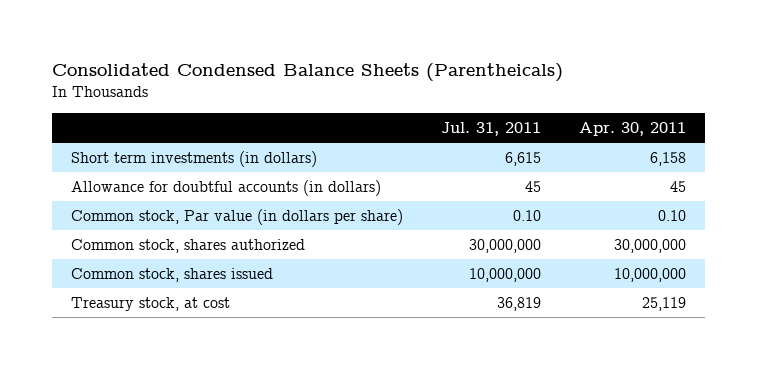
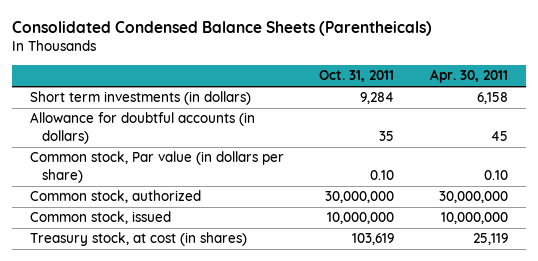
[440,121,541,136] Jul. 31, 2011 -> none
none -> [319,70,395,83] Oct. 31, 2011
[70,239,305,254] Common stock, shares authorized -> [29,190,201,204] Common stock, authorized
[70,268,273,283] Common stock, shares issued -> [29,211,171,225] Common stock, issued
[70,297,230,312] Treasury stock, at cost -> [29,232,247,247] Treasury stock, at cost (in shares)

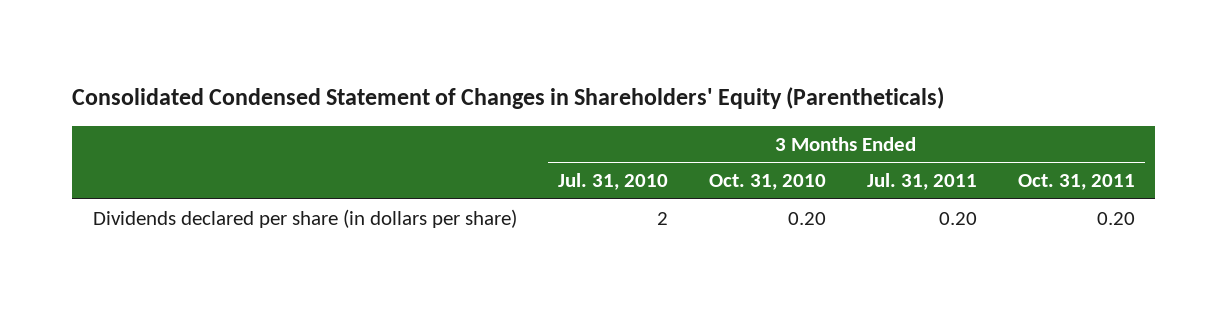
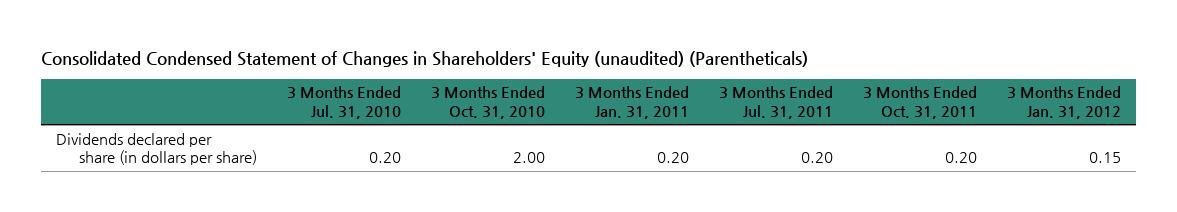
[72,86,945,109] Consolidated Condensed Statement of Changes in Shareholders' Equity (Parentheticals) -> [41,51,809,68] Consolidated Condensed Statement of Changes in Shareholders' Equity (unaudited) (Parentheticals)
none -> [575,86,690,120] 3 Months Ended Jan. 31, 2011
none -> [1006,86,1121,120] 3 Months Ended Jan. 31, 2012
[656,212,668,226] 2 -> [369,152,402,164] 0.20
[787,212,826,226] 0.20 -> [513,152,546,164] 2.00

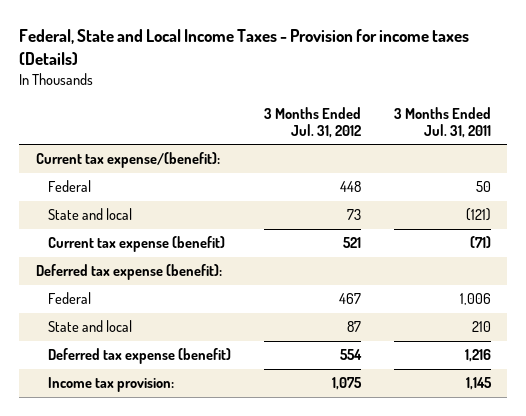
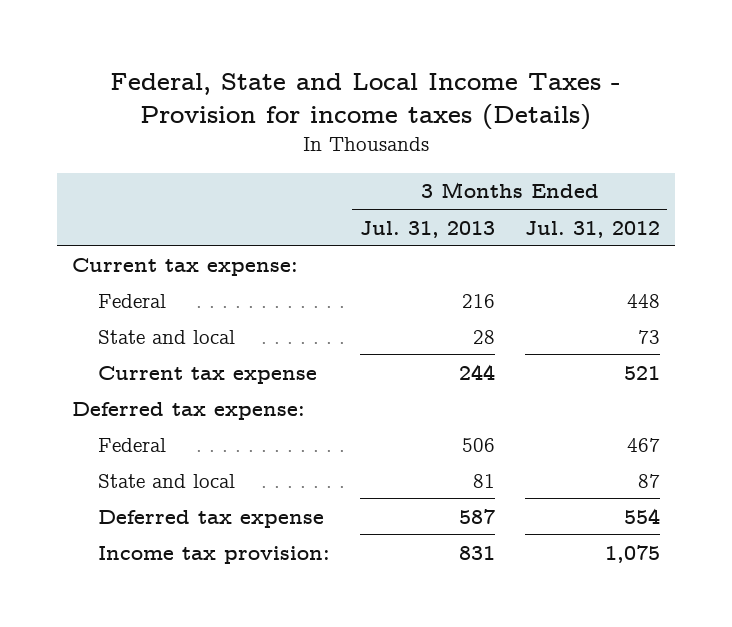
[393,106,491,138] 3 Months Ended Jul. 31, 2011 -> none
none -> [359,220,495,238] Jul. 31, 2013
[35,152,220,169] Current tax expense/(benefit): -> [72,257,299,276] Current tax expense:
[47,236,225,253] Current tax expense (benefit) -> [97,365,317,384] Current tax expense
[35,264,222,281] Deferred tax expense (benefit): -> [72,401,306,420] Deferred tax expense:
[47,348,231,365] Deferred tax expense (benefit) -> [97,509,324,528] Deferred tax expense

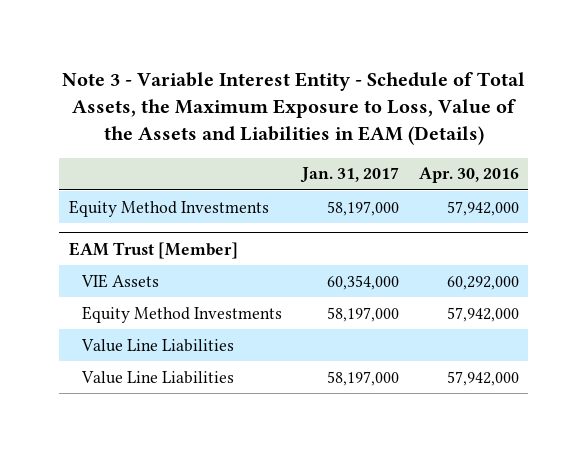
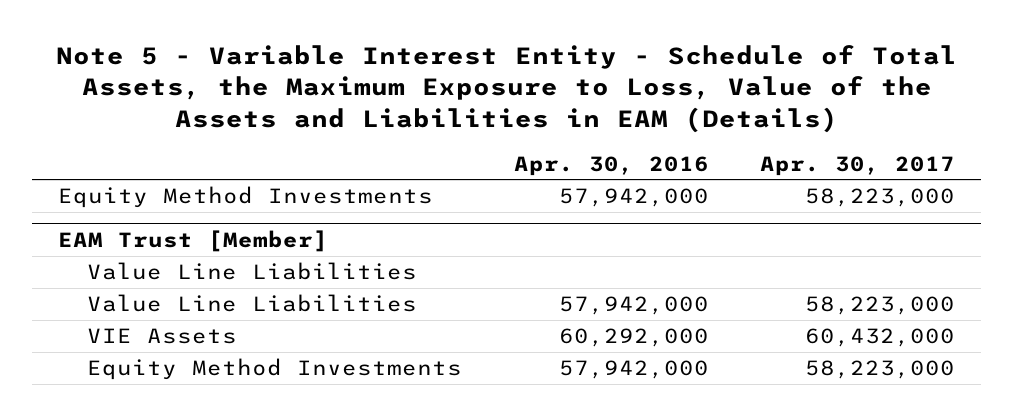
[61,72,525,146] Note 3 - Variable Interest Entity - Schedule of Total Assets, the Maximum Exposure to Loss, Value of the Assets and Liabilities in EAM (Details) -> [55,44,957,134] Note 5 - Variable Interest Entity - Schedule of Total Assets, the Maximum Exposure to Loss, Value of the Assets and Liabilities in EAM (Details)
[299,167,399,184] Jan. 31, 2017 -> none
none -> [760,155,956,176] Apr. 30, 2017
[81,273,160,288] VIE Assets -> [86,328,237,345] VIE Assets
[82,305,283,323] Equity Method Investments -> [86,358,462,381] Equity Method Investments

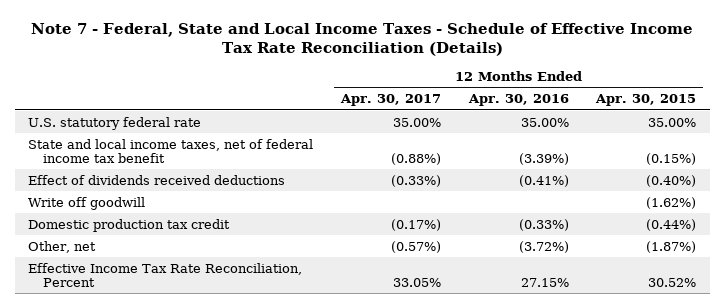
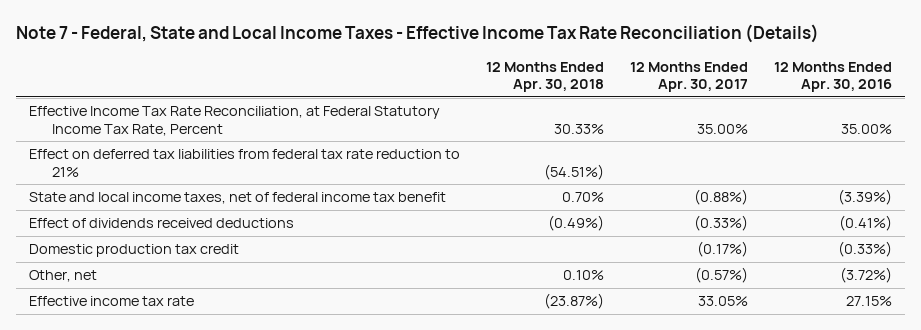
[31,22,694,57] Note 7 - Federal, State and Local Income Taxes - Schedule of Effective Income Tax Rate Reconciliation (Details) -> [15,23,819,43] Note 7 - Federal, State and Local Income Taxes - Effective Income Tax Rate Reconciliation (Details)
[595,94,697,107] Apr. 30, 2015 -> none
none -> [486,61,605,93] 12 Months Ended Apr. 30, 2018
[28,116,202,130] U.S. statutory federal rate -> [29,106,441,136] Effective Income Tax Rate Reconciliation, at Federal Statutory Income Tax Rate, Percent
none -> [29,149,461,177] Effect on deferred tax liabilities from federal tax rate reduction to 21%
[28,196,146,210] Write off goodwill -> none
[28,262,303,287] Effective Income Tax Rate Reconciliation, Percent -> [29,296,195,307] Effective income tax rate

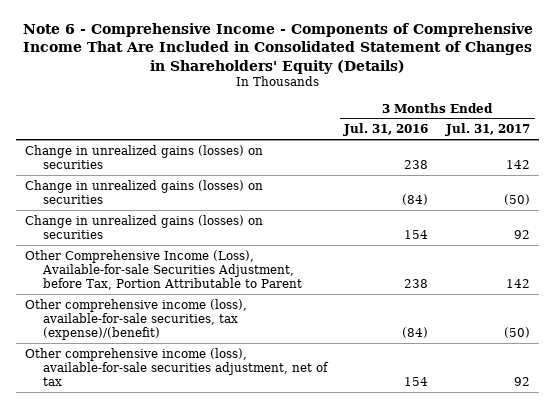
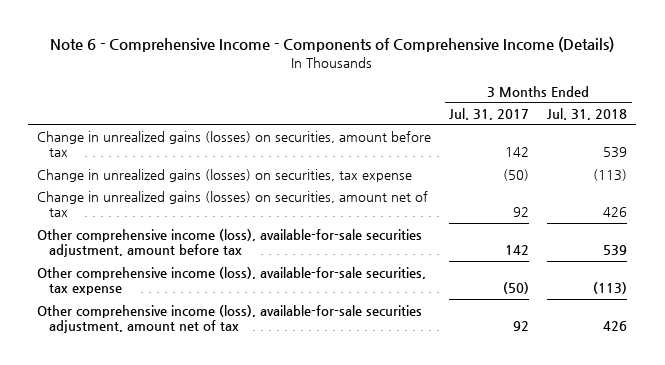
[22,23,533,74] Note 6 - Comprehensive Income - Components of Comprehensive Income That Are Included in Consolidated Statement of Changes in Shareholders' Equity (Details) -> [50,36,615,52] Note 6 - Comprehensive Income - Components of Comprehensive Income (Details)
[343,123,429,137] Jul. 31, 2016 -> none
none -> [547,107,628,120] Jul. 31, 2018
[24,144,263,169] Change in unrealized gains (losses) on securities -> [37,130,432,158] Change in unrealized gains (losses) on securities, amount before tax
[24,179,263,204] Change in unrealized gains (losses) on securities -> [37,168,413,182] Change in unrealized gains (losses) on securities, tax expense
[24,214,263,239] Change in unrealized gains (losses) on securities -> [37,190,429,218] Change in unrealized gains (losses) on securities, amount net of tax
[24,249,302,290] Other Comprehensive Income (Loss), Available-for-sale Securities Adjustment, before Tax, Portion Attributable to Parent -> [37,228,423,258] Other comprehensive income (loss), available-for-sale securities adjustment, amount before tax
[24,298,247,340] Other comprehensive income (loss), available-for-sale securities, tax (expense)/(benefit) -> [37,266,427,296] Other comprehensive income (loss), available-for-sale securities, tax expense
[24,347,329,386] Other comprehensive income (loss), available-for-sale securities adjustment, net of tax -> [37,304,423,334] Other comprehensive income (loss), available-for-sale securities adjustment, amount net of tax

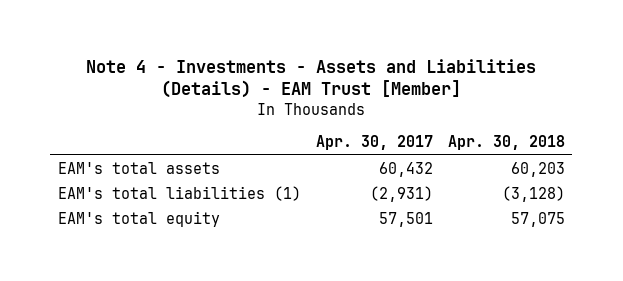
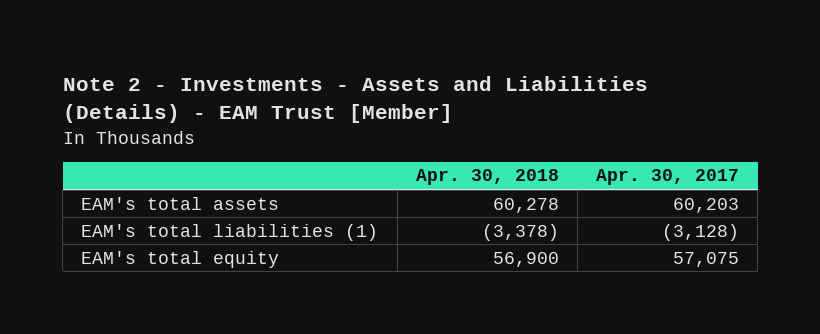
[86,58,537,99] Note 4 - Investments - Assets and Liabilities (Details) - EAM Trust [Member] -> [62,75,648,124] Note 2 - Investments - Assets and Liabilities (Details) - EAM Trust [Member]
[378,161,433,177] 60,432 -> [672,197,739,213] 60,203
[510,161,565,177] 60,203 -> [492,197,559,213] 60,278
[369,185,433,202] (2,931) -> [661,223,739,241] (3,128)
[501,185,565,202] (3,128) -> [481,223,559,241] (3,378)
[378,211,433,227] 57,501 -> [672,251,739,267] 57,075
[510,211,565,227] 57,075 -> [492,251,559,267] 56,900

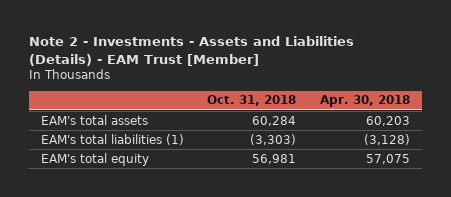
[595,169,739,186] Apr. 30, 2017 -> none
none -> [207,95,297,107] Oct. 31, 2018
[492,197,559,213] 60,278 -> [365,115,410,126] 60,203
[481,223,559,241] (3,378) -> [363,133,410,145] (3,128)
[492,251,559,267] 56,900 -> [365,153,410,164] 57,075

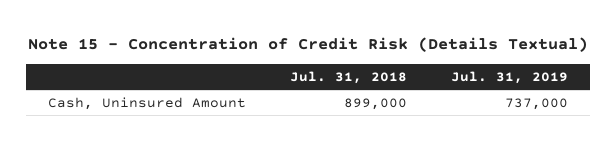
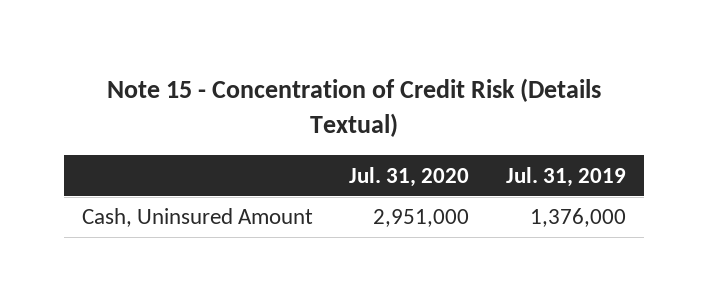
[290,70,408,84] Jul. 31, 2018 -> none
none -> [349,166,470,187] Jul. 31, 2020
[504,98,568,111] 737,000 -> [529,208,626,228] 1,376,000

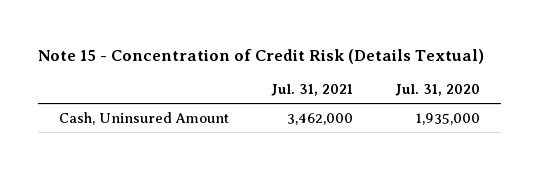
[505,166,626,187] Jul. 31, 2019 -> none
none -> [271,84,354,97] Jul. 31, 2021
[373,209,470,228] 2,951,000 -> [416,113,481,126] 1,935,000

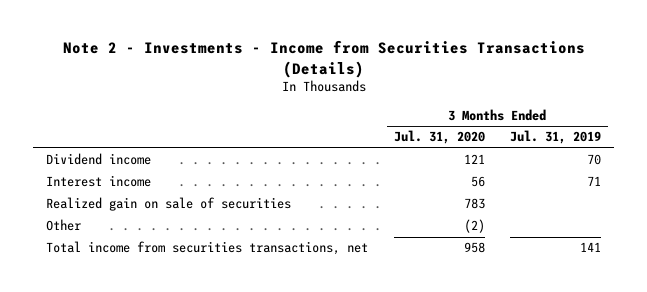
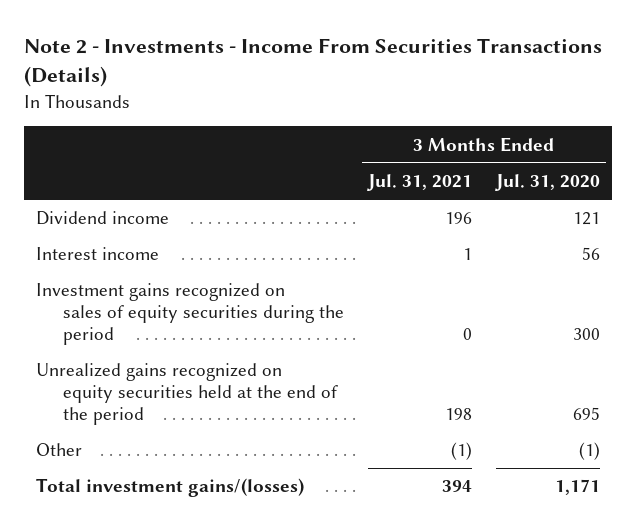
[62,40,585,78] Note 2 - Investments - Income from Securities Transactions (Details) -> [23,38,602,88] Note 2 - Investments - Income From Securities Transactions (Details)
[510,130,602,145] Jul. 31, 2019 -> none
none -> [366,174,472,192] Jul. 31, 2021
[45,197,291,212] Realized gain on sale of securities -> none
[45,241,368,256] Total income from securities transactions, net -> none
none -> [35,283,344,345] Investment gains recognized on sales of equity securities during the period
none -> [35,363,338,425] Unrealized gains recognized on equity securities held at the end of the period
[463,219,485,234] (2) -> [578,442,600,461] (1)
none -> [35,478,304,498] Total investment gains/(losses)

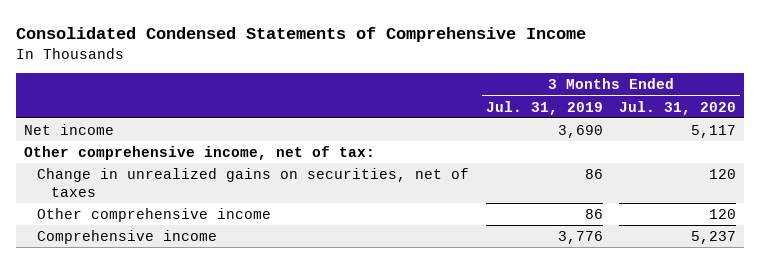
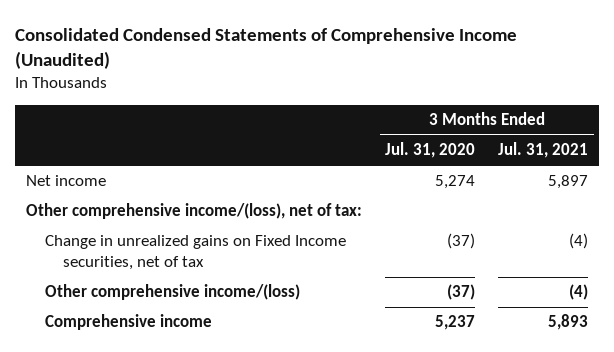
[15,26,586,42] Consolidated Condensed Statements of Comprehensive Income -> [15,27,518,70] Consolidated Condensed Statements of Comprehensive Income (Unaudited)
[485,100,603,115] Jul. 31, 2019 -> none
none -> [498,142,589,159] Jul. 31, 2021
[690,125,736,139] 5,117 -> [435,175,476,190] 5,274
[23,146,375,161] Other comprehensive income, net of tax: -> [26,203,363,220] Other comprehensive income/(loss), net of tax:
[37,168,470,197] Change in unrealized gains on securities, net of taxes -> [44,235,346,270] Change in unrealized gains on Fixed Income securities, net of tax
[708,169,736,180] 120 -> [447,233,476,250] (37)
[37,208,272,223] Other comprehensive income -> [44,284,300,301] Other comprehensive income/(loss)
[708,209,736,220] 120 -> [447,284,476,301] (37)

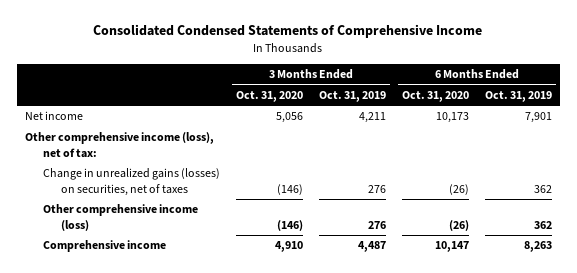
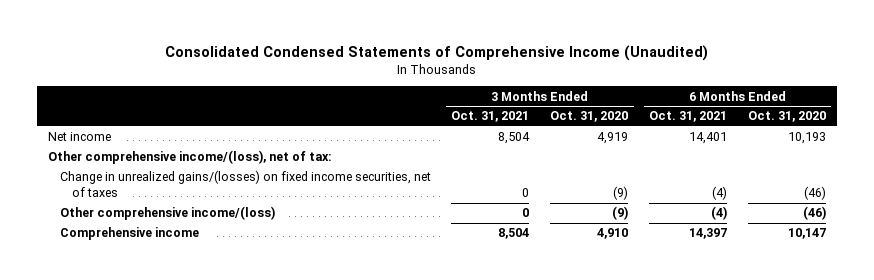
[93,24,483,39] Consolidated Condensed Statements of Comprehensive Income -> [164,44,708,61] Consolidated Condensed Statements of Comprehensive Income (Unaudited)
[319,91,387,103] Oct. 31, 2019 -> none
[485,91,553,103] Oct. 31, 2019 -> none
none -> [451,111,530,123] Oct. 31, 2021
none -> [649,111,728,123] Oct. 31, 2021
[276,112,304,124] 5,056 -> [597,132,629,145] 4,919
[436,112,470,124] 10,173 -> [788,132,827,145] 10,193
[24,132,214,159] Other comprehensive income (loss), net of tax: -> [47,150,332,165] Other comprehensive income/(loss), net of tax:
[43,168,221,197] Change in unrealized gains (losses) on securities, net of taxes -> [59,170,431,198] Change in unrealized gains/(losses) on fixed income securities, net of taxes
[277,184,304,196] (146) -> [613,186,629,201] (9)
[449,184,470,196] (26) -> [804,186,827,201] (46)
[43,204,199,232] Other comprehensive income (loss) -> [59,206,275,221] Other comprehensive income/(loss)
[277,220,304,232] (146) -> [612,206,629,221] (9)
[449,220,470,232] (26) -> [803,206,827,221] (46)

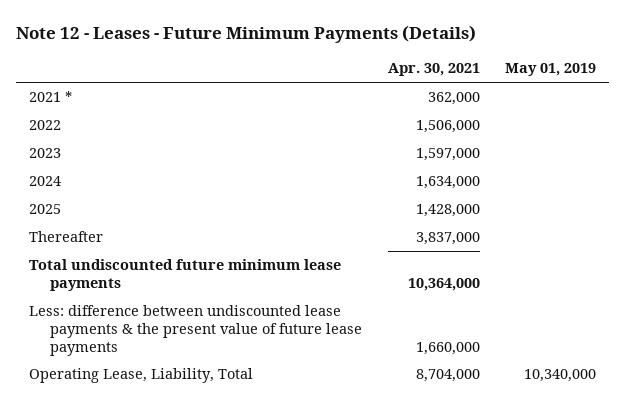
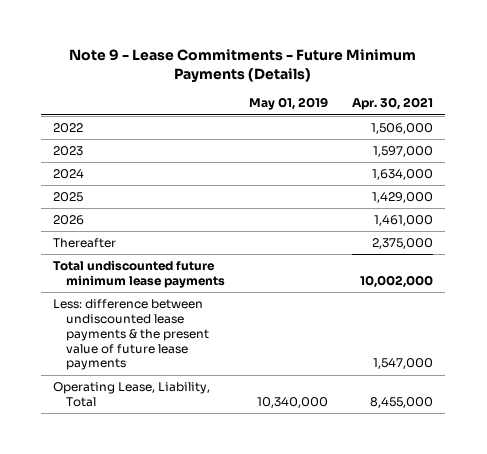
[16,25,477,44] Note 12 - Leases - Future Minimum Payments (Details) -> [69,49,417,84] Note 9 - Lease Commitments - Future Minimum Payments (Details)
[29,91,73,103] 2021 * -> none
[415,204,480,218] 1,428,000 -> [372,191,434,203] 1,429,000
none -> [53,214,85,225] 2026
[415,232,480,246] 3,837,000 -> [372,237,434,249] 2,375,000
[407,277,480,291] 10,364,000 -> [360,274,434,288] 10,002,000
[415,341,480,355] 1,660,000 -> [373,358,434,370] 1,547,000
[415,369,480,383] 8,704,000 -> [370,396,434,408] 8,455,000

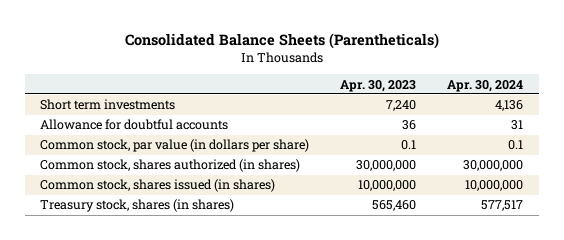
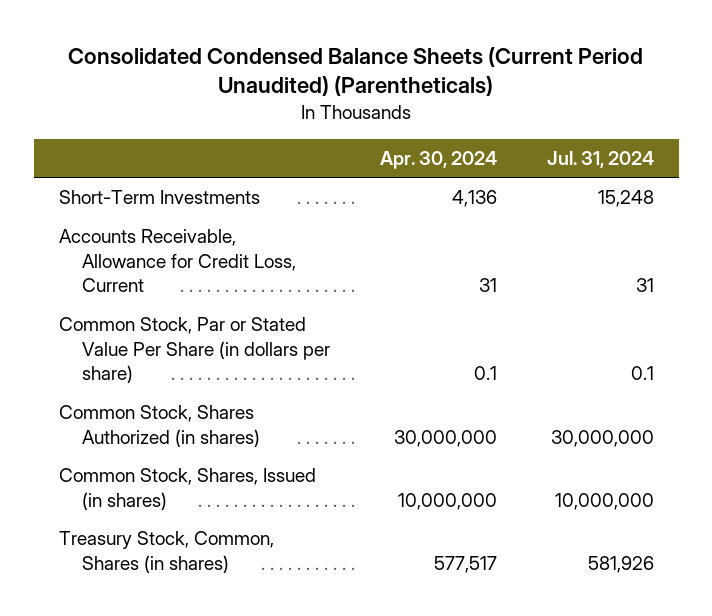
[124,32,439,49] Consolidated Balance Sheets (Parentheticals) -> [68,46,644,97] Consolidated Condensed Balance Sheets (Current Period Unaudited) (Parentheticals)
[340,79,417,92] Apr. 30, 2023 -> none
none -> [546,151,654,169] Jul. 31, 2024
[40,99,176,111] Short term investments -> [58,190,260,205] Short-Term Investments
[40,119,229,131] Allowance for doubtful accounts -> [58,229,296,293] Accounts Receivable, Allowance for Credit Loss, Current
[40,139,310,153] Common stock, par value (in dollars per share) -> [58,317,330,384] Common Stock, Par or Stated Value Per Share (in dollars per share)
[40,159,301,173] Common stock, shares authorized (in shares) -> [58,405,260,447] Common Stock, Shares Authorized (in shares)
[40,179,276,193] Common stock, shares issued (in shares) -> [58,468,316,510] Common Stock, Shares, Issued (in shares)
[40,199,235,213] Treasury stock, shares (in shares) -> [58,531,274,573] Treasury Stock, Common, Shares (in shares)

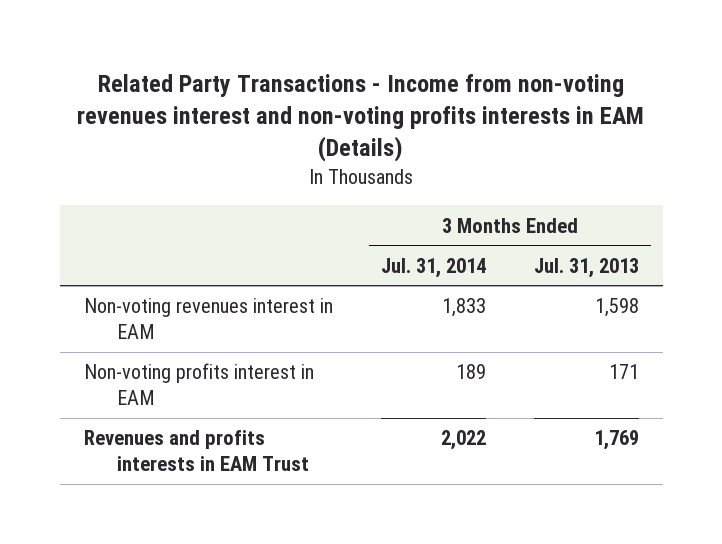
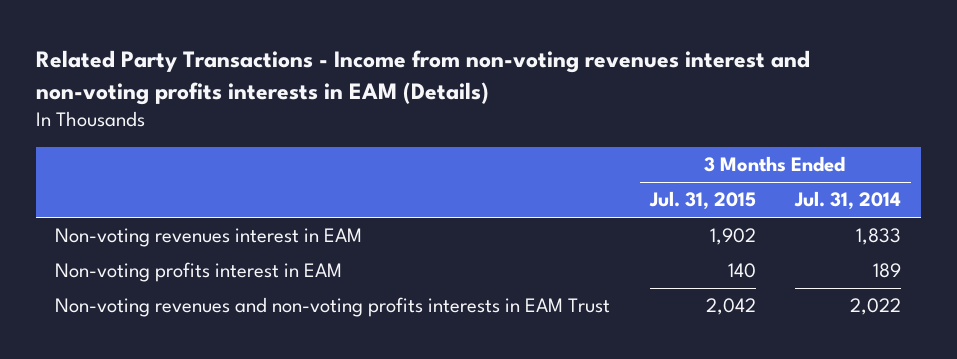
[533,257,639,278] Jul. 31, 2013 -> none
none -> [648,191,756,211] Jul. 31, 2015
[83,430,309,472] Revenues and profits interests in EAM Trust -> [55,297,611,318] Non-voting revenues and non-voting profits interests in EAM Trust

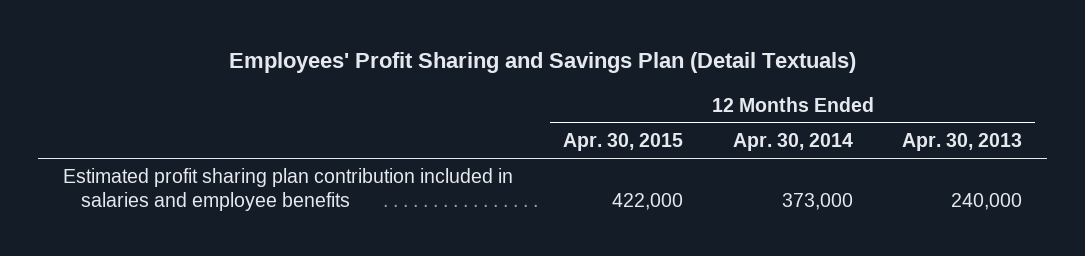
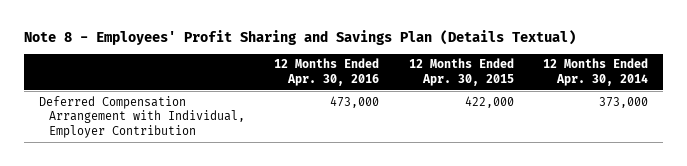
[228,52,856,74] Employees' Profit Sharing and Savings Plan (Detail Textuals) -> [24,30,577,46] Note 8 - Employees' Profit Sharing and Savings Plan (Details Textual)
[902,133,1023,152] Apr. 30, 2013 -> none
none -> [274,58,380,87] 12 Months Ended Apr. 30, 2016
[63,168,514,211] Estimated profit sharing plan contribution included in salaries and employee benefits -> [38,95,245,139] Deferred Compensation Arrangement with Individual, Employer Contribution

